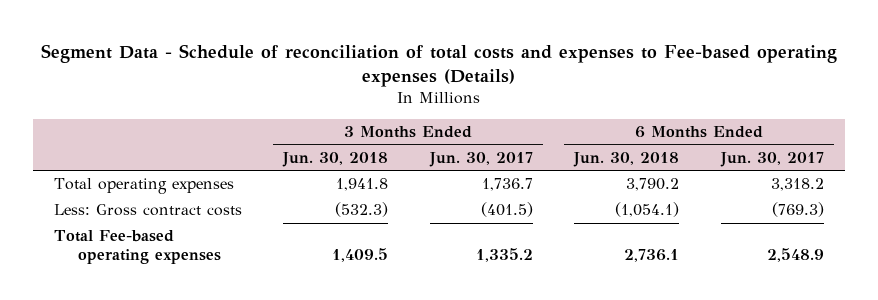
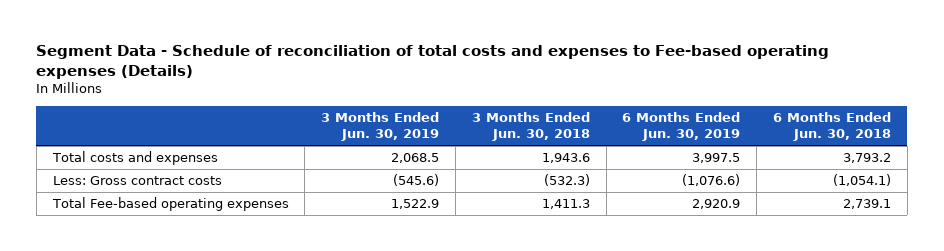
[428,152,533,168] Jun. 30, 2017 -> none
[719,152,824,168] Jun. 30, 2017 -> none
none -> [321,111,440,142] 3 Months Ended Jun. 30, 2019
none -> [622,111,741,142] 6 Months Ended Jun. 30, 2019
[53,178,234,195] Total operating expenses -> [51,151,218,166] Total costs and expenses
[336,178,389,192] 1,941.8 -> [541,153,590,164] 1,943.6
[626,178,680,192] 3,790.2 -> [843,153,892,164] 3,793.2
[332,247,389,262] 1,409.5 -> [541,199,590,210] 1,411.3
[624,248,680,262] 2,736.1 -> [843,199,892,210] 2,739.1

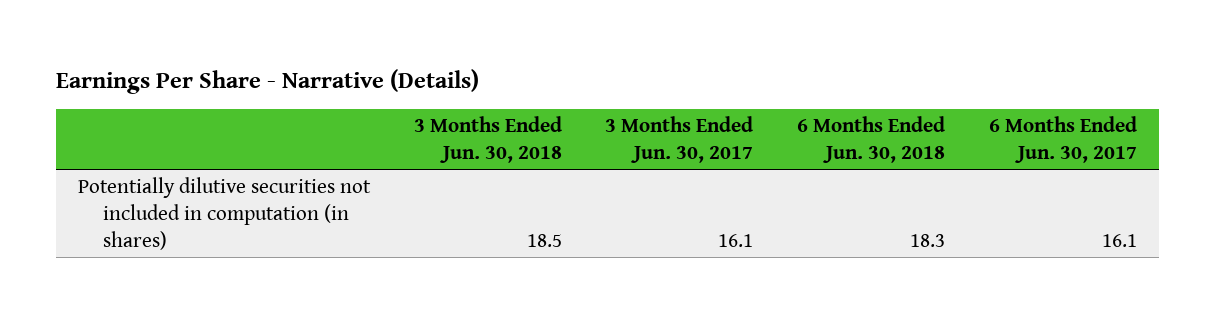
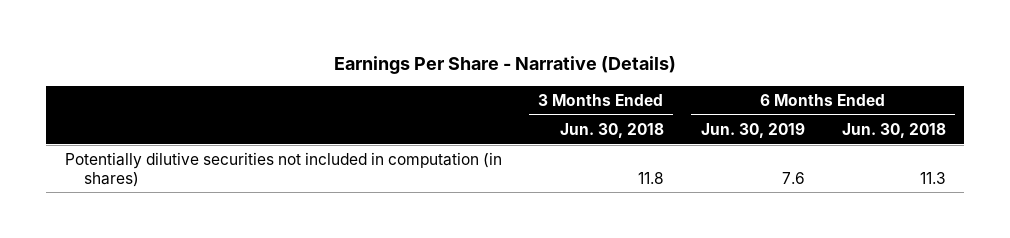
[605,116,754,163] 3 Months Ended Jun. 30, 2017 -> none
[989,116,1138,163] 6 Months Ended Jun. 30, 2017 -> none
none -> [700,122,805,138] Jun. 30, 2019
[526,233,562,247] 18.5 -> [637,171,664,184] 11.8
[910,233,946,247] 18.3 -> [919,171,946,184] 11.3

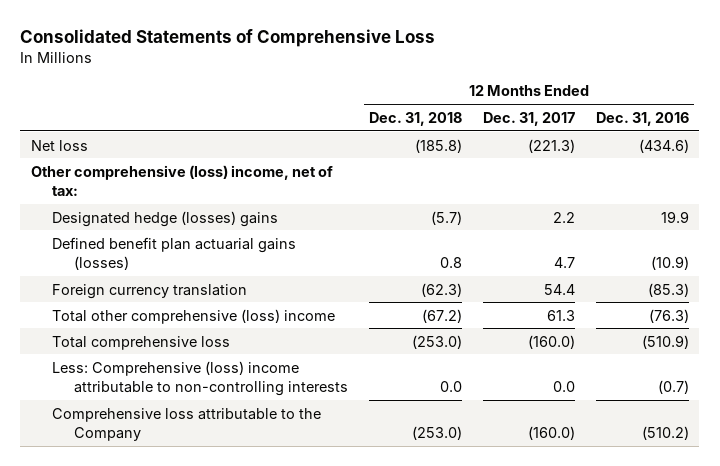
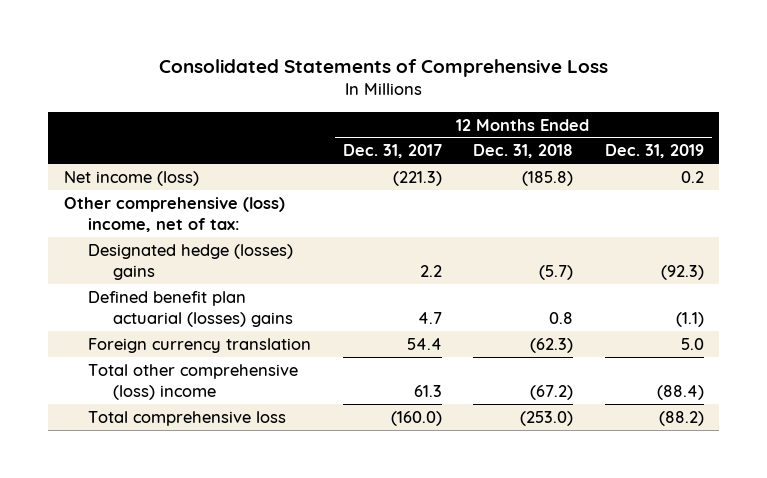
[596,111,690,126] Dec. 31, 2016 -> none
none -> [604,144,704,159] Dec. 31, 2019
[30,139,88,151] Net loss -> [63,170,199,186] Net income (loss)
[52,236,297,270] Defined benefit plan actuarial gains (losses) -> [88,290,293,327] Defined benefit plan actuarial (losses) gains
[52,360,349,396] Less: Comprehensive (loss) income attributable to non-controlling interests -> none
[52,407,322,441] Comprehensive loss attributable to the Company -> none

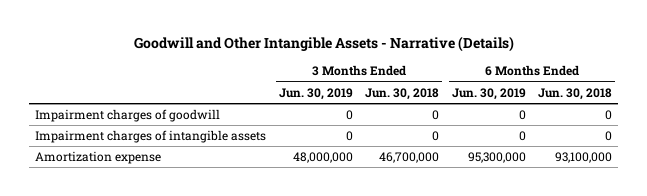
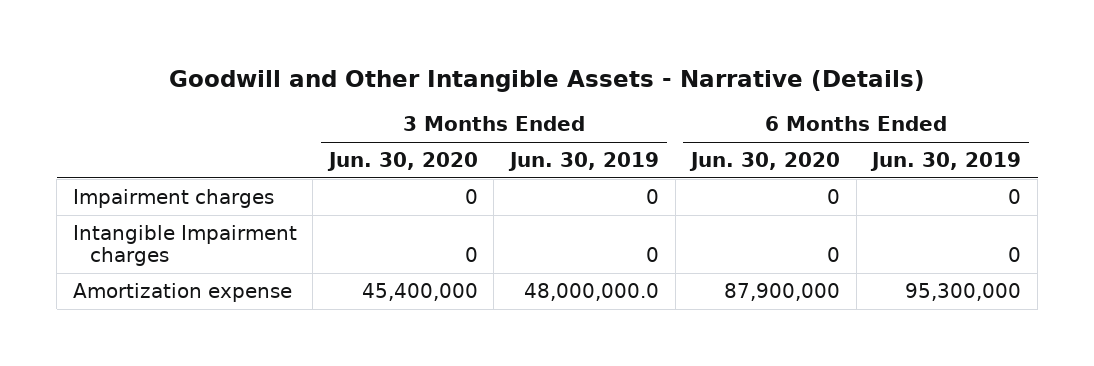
[365,87,440,100] Jun. 30, 2018 -> none
[538,87,613,100] Jun. 30, 2018 -> none
none -> [326,152,478,172] Jun. 30, 2020
none -> [689,152,841,172] Jun. 30, 2020
[35,109,221,123] Impairment charges of goodwill -> [72,188,274,208] Impairment charges
[35,130,267,144] Impairment charges of intangible assets -> [72,224,297,267] Intangible Impairment charges
[292,152,353,164] 48,000,000 -> [524,282,660,301] 48,000,000.0

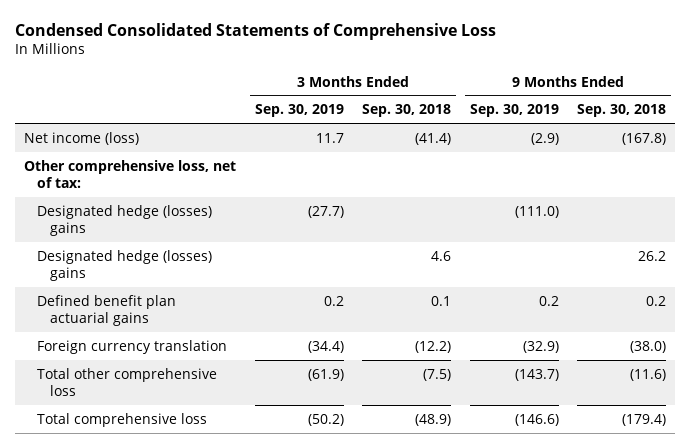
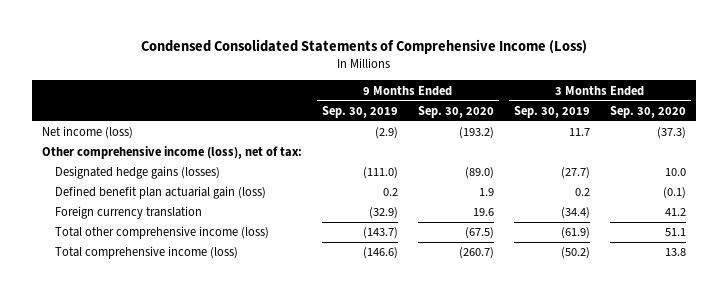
[14,22,496,40] Condensed Consolidated Statements of Comprehensive Loss -> [141,39,588,55] Condensed Consolidated Statements of Comprehensive Income (Loss)
[362,104,452,118] Sep. 30, 2018 -> none
[577,104,667,118] Sep. 30, 2018 -> none
none -> [418,105,495,118] Sep. 30, 2020
none -> [610,105,687,118] Sep. 30, 2020
[37,249,213,282] Designated hedge (losses) gains -> none
[24,159,237,189] Other comprehensive loss, net of tax: -> [41,146,302,160] Other comprehensive income (loss), net of tax:
[37,204,213,237] Designated hedge (losses) gains -> [55,166,221,180] Designated hedge gains (losses)
[37,294,177,327] Defined benefit plan actuarial gains -> [55,186,267,200] Defined benefit plan actuarial gain (loss)
[37,367,218,397] Total other comprehensive loss -> [55,226,270,240] Total other comprehensive income (loss)
[37,412,208,427] Total comprehensive loss -> [55,246,239,260] Total comprehensive income (loss)

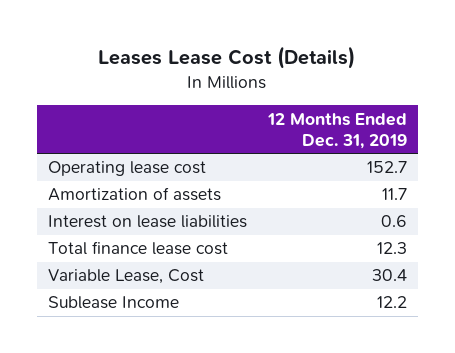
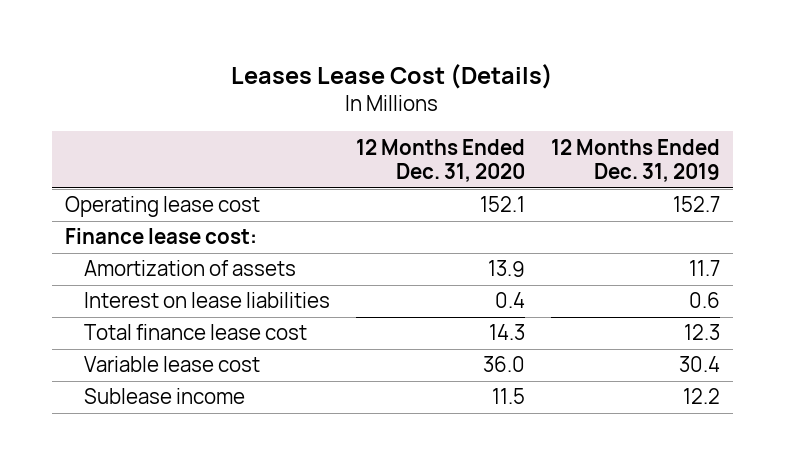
none -> [355,138,525,182] 12 Months Ended Dec. 31, 2020
none -> [65,228,258,245] Finance lease cost:
[47,269,204,285] Variable Lease, Cost -> [83,356,260,373] Variable lease cost
[47,296,179,310] Sublease Income -> [83,388,245,405] Sublease income

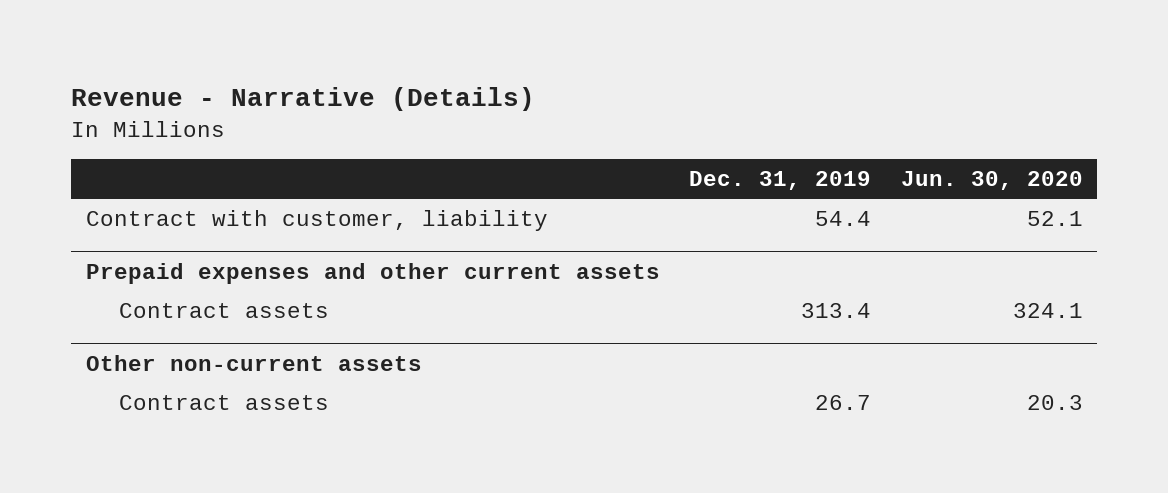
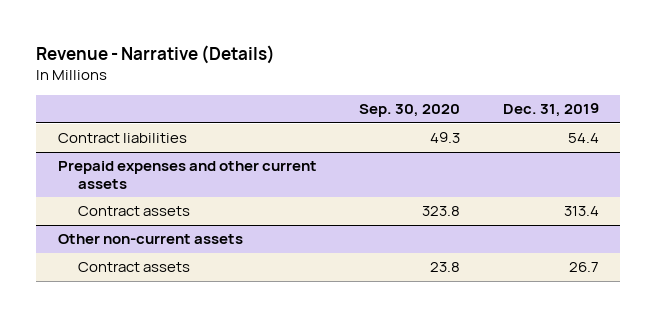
[900,171,1083,191] Jun. 30, 2020 -> none
none -> [359,104,461,118] Sep. 30, 2020
[85,209,548,231] Contract with customer, liability -> [57,133,187,144] Contract liabilities

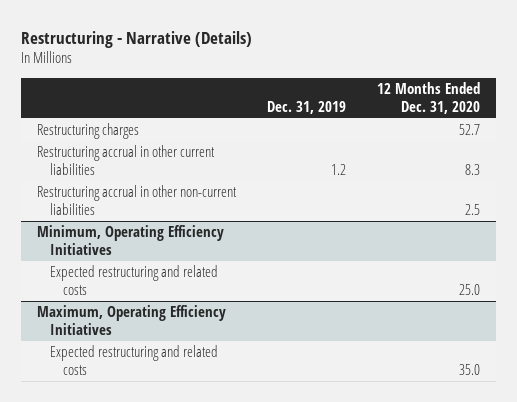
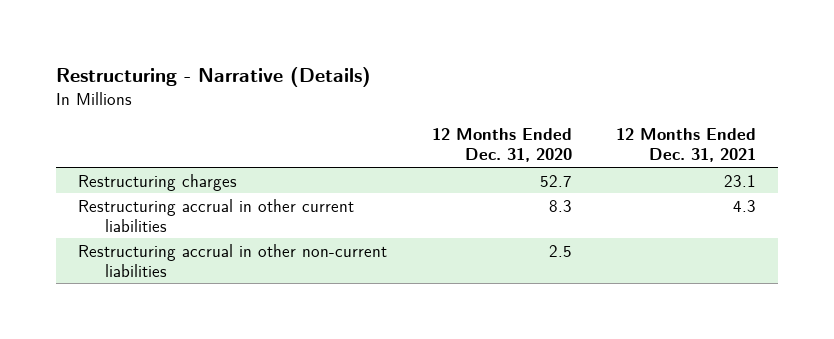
[266,100,346,114] Dec. 31, 2019 -> none
none -> [615,128,756,163] 12 Months Ended Dec. 31, 2021
[36,225,224,255] Minimum, Operating Efficiency Initiatives -> none
[49,265,218,295] Expected restructuring and related costs -> none
[36,305,226,335] Maximum, Operating Efficiency Initiatives -> none
[49,345,218,375] Expected restructuring and related costs -> none

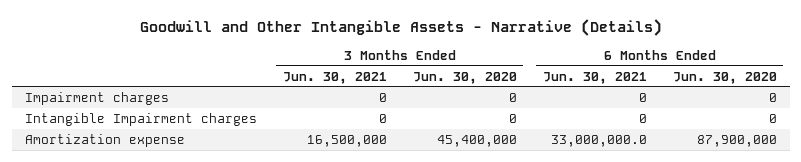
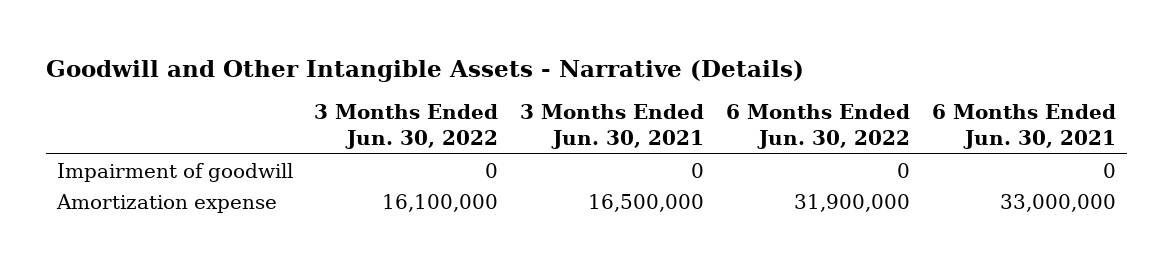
[412,71,517,84] Jun. 30, 2020 -> none
[672,71,777,84] Jun. 30, 2020 -> none
none -> [314,104,499,150] 3 Months Ended Jun. 30, 2022
none -> [726,104,911,150] 6 Months Ended Jun. 30, 2022
[24,112,257,126] Intangible Impairment charges -> none
[24,91,169,105] Impairment charges -> [56,163,293,183] Impairment of goodwill
[550,134,647,147] 33,000,000.0 -> [1000,194,1117,213] 33,000,000

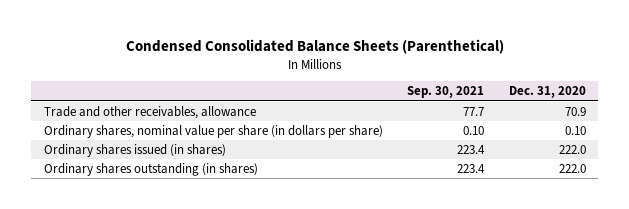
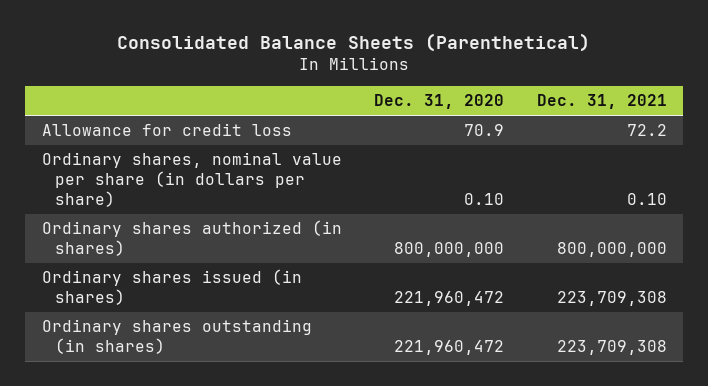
[125,39,504,55] Condensed Consolidated Balance Sheets (Parenthetical) -> [117,33,591,53] Consolidated Balance Sheets (Parenthetical)
[407,86,485,99] Sep. 30, 2021 -> none
none -> [536,94,667,110] Dec. 31, 2021
[43,105,256,119] Trade and other receivables, allowance -> [41,123,292,137] Allowance for credit loss
none -> [41,220,342,256] Ordinary shares authorized (in shares)
[558,144,586,154] 222.0 -> [394,290,505,306] 221,960,472
[558,163,586,173] 222.0 -> [394,339,505,355] 221,960,472

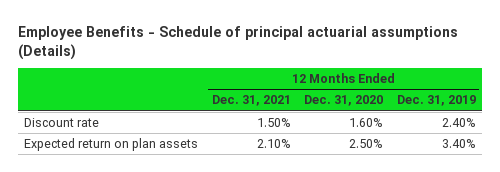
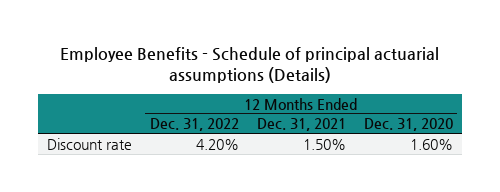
[396,95,476,107] Dec. 31, 2019 -> none
none -> [149,118,239,132] Dec. 31, 2022
[24,138,199,152] Expected return on plan assets -> none

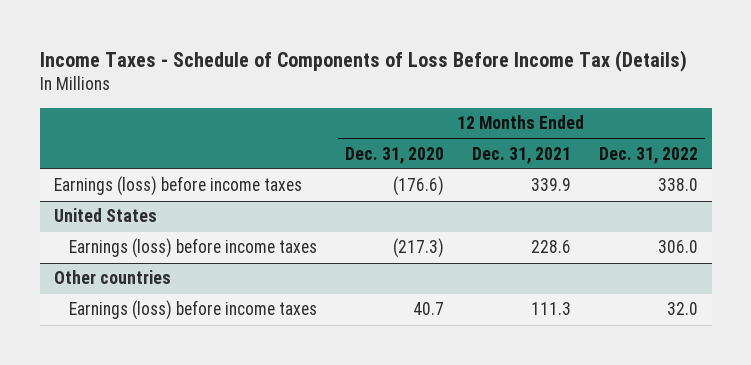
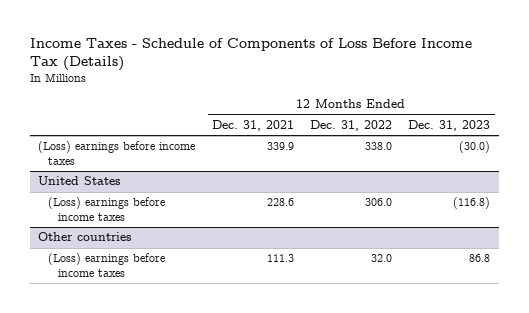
[344,146,444,164] Dec. 31, 2020 -> none
none -> [408,119,491,131] Dec. 31, 2023
[53,176,302,197] Earnings (loss) before income taxes -> [38,141,196,165] (Loss) earnings before income taxes
[68,238,317,259] Earnings (loss) before income taxes -> [48,197,166,221] (Loss) earnings before income taxes
[68,300,317,321] Earnings (loss) before income taxes -> [48,253,166,277] (Loss) earnings before income taxes

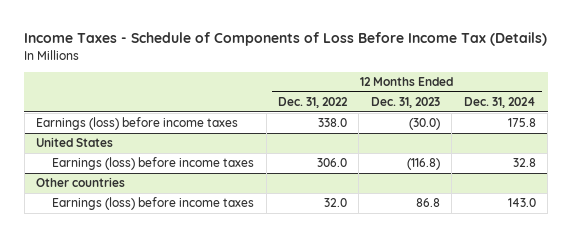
[211,119,294,131] Dec. 31, 2021 -> none
none -> [463,96,536,108] Dec. 31, 2024
[38,141,196,165] (Loss) earnings before income taxes -> [36,117,239,131] Earnings (loss) before income taxes
[48,197,166,221] (Loss) earnings before income taxes -> [52,157,255,171] Earnings (loss) before income taxes
[48,253,166,277] (Loss) earnings before income taxes -> [52,197,255,211] Earnings (loss) before income taxes

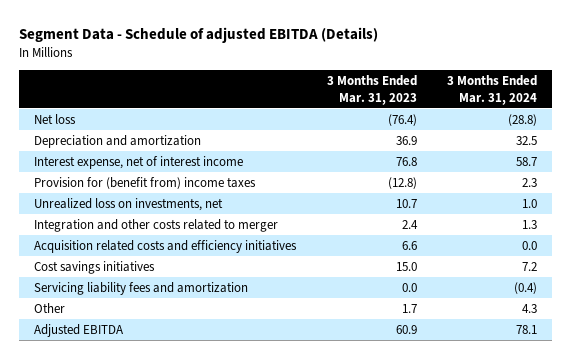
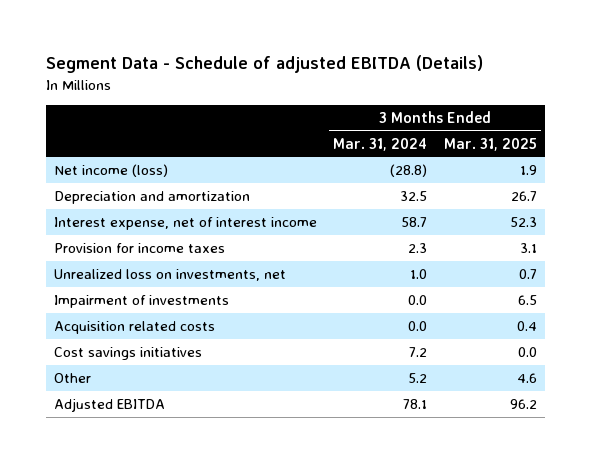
[326,74,417,105] 3 Months Ended Mar. 31, 2023 -> none
none -> [443,137,537,151] Mar. 31, 2025
[34,113,77,124] Net loss -> [53,164,168,178] Net income (loss)
[34,176,257,189] Provision for (benefit from) income taxes -> [53,243,225,254] Provision for income taxes
[34,218,279,232] Integration and other costs related to merger -> none
none -> [53,295,229,309] Impairment of investments
[34,239,298,253] Acquisition related costs and efficiency initiatives -> [53,321,215,335] Acquisition related costs
[34,281,249,295] Servicing liability fees and amortization -> none
[522,303,538,313] 4.3 -> [408,373,428,384] 5.2

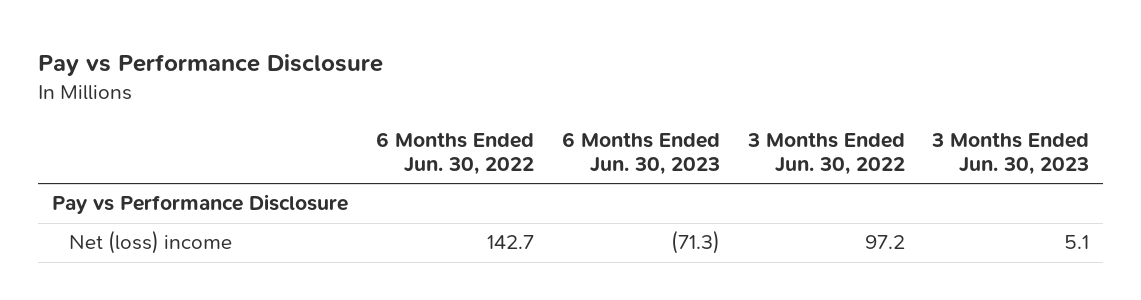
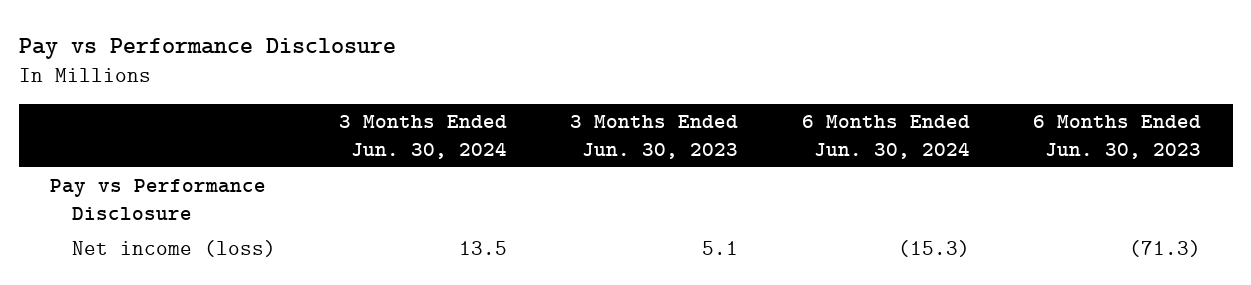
[375,131,534,176] 6 Months Ended Jun. 30, 2022 -> none
[746,131,905,176] 3 Months Ended Jun. 30, 2022 -> none
none -> [338,115,507,160] 3 Months Ended Jun. 30, 2024
none -> [801,115,970,160] 6 Months Ended Jun. 30, 2024
[69,230,233,255] Net (loss) income -> [71,240,276,258] Net income (loss)

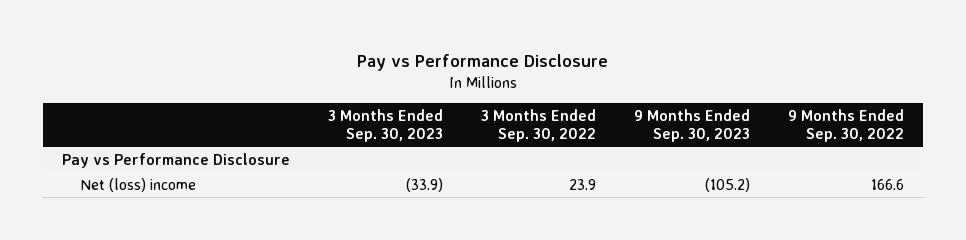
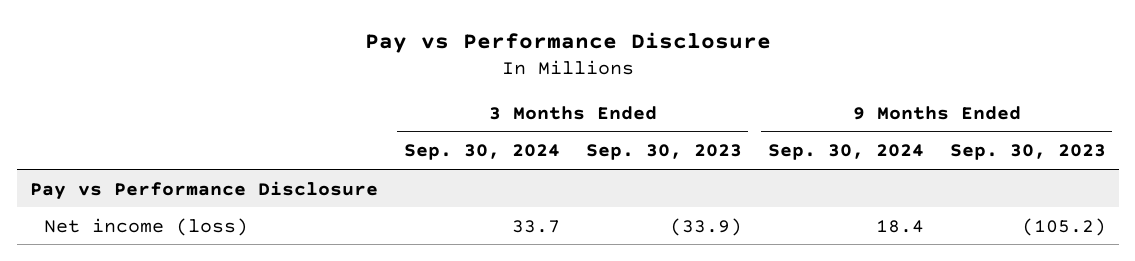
[480,108,596,142] 3 Months Ended Sep. 30, 2022 -> none
[787,108,904,142] 9 Months Ended Sep. 30, 2022 -> none
none -> [403,144,560,161] Sep. 30, 2024
none -> [767,144,924,161] Sep. 30, 2024
[79,177,196,192] Net (loss) income -> [43,217,248,236] Net income (loss)

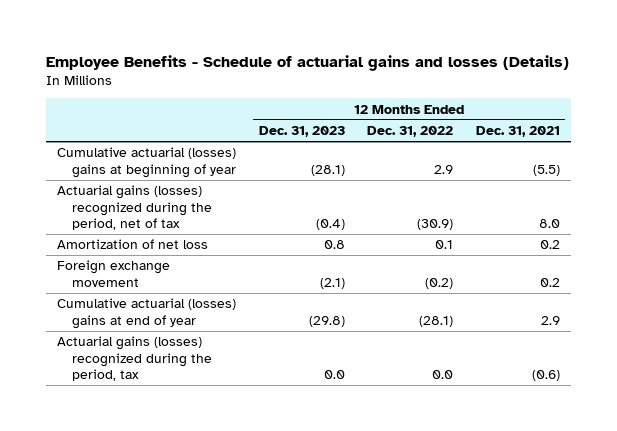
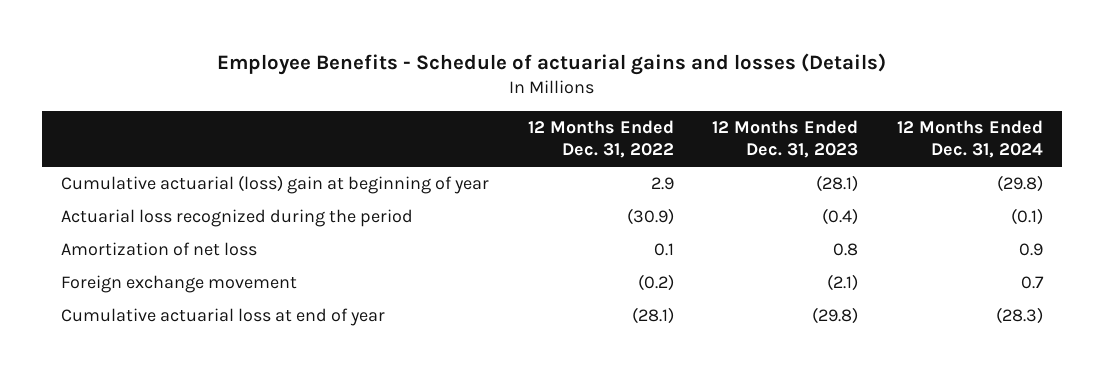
[475,126,560,138] Dec. 31, 2021 -> none
none -> [896,120,1043,159] 12 Months Ended Dec. 31, 2024
[56,147,237,178] Cumulative actuarial (losses) gains at beginning of year -> [60,175,489,195] Cumulative actuarial (loss) gain at beginning of year
[56,185,213,230] Actuarial gains (losses) recognized during the period, net of tax -> [60,209,413,228] Actuarial loss recognized during the period
[56,336,213,381] Actuarial gains (losses) recognized during the period, tax -> none
[56,298,236,329] Cumulative actuarial (losses) gains at end of year -> [60,308,385,327] Cumulative actuarial loss at end of year

